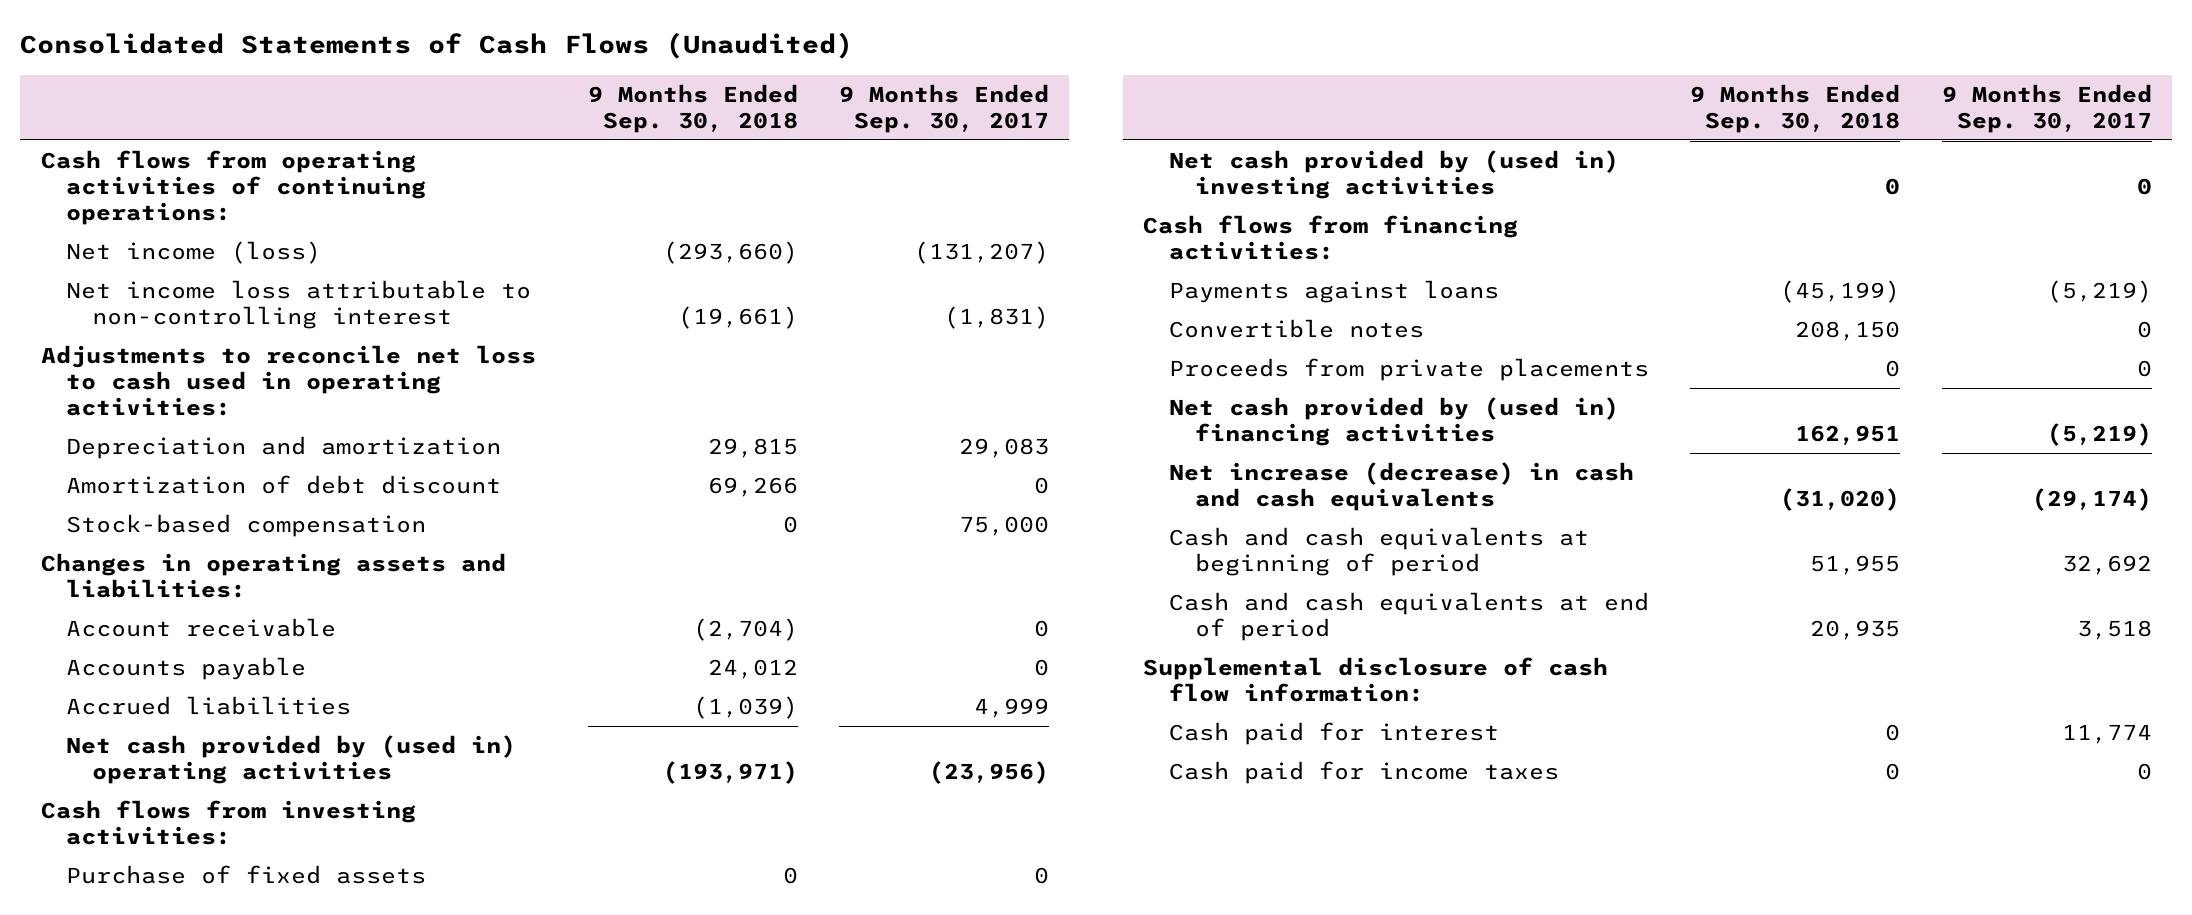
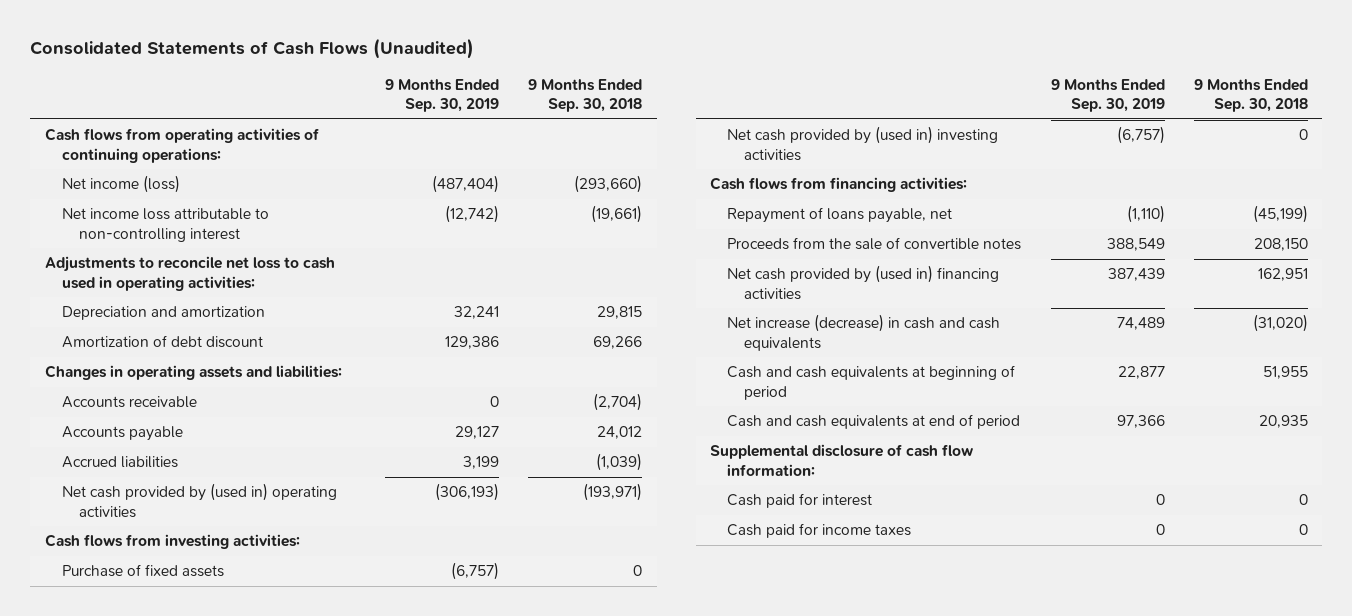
[838,83,1049,133] 9 Months Ended Sep. 30, 2017 -> none
none -> [384,78,499,113] 9 Months Ended Sep. 30, 2019
[66,513,427,537] Stock-based compensation -> none
[66,617,337,637] Account receivable -> [61,396,197,409] Accounts receivable
[1169,357,1650,381] Proceeds from private placements -> none
[1169,279,1500,303] Payments against loans -> [727,207,953,224] Repayment of loans payable, net
[1169,318,1425,338] Convertible notes -> [727,237,1022,251] Proceeds from the sale of convertible notes

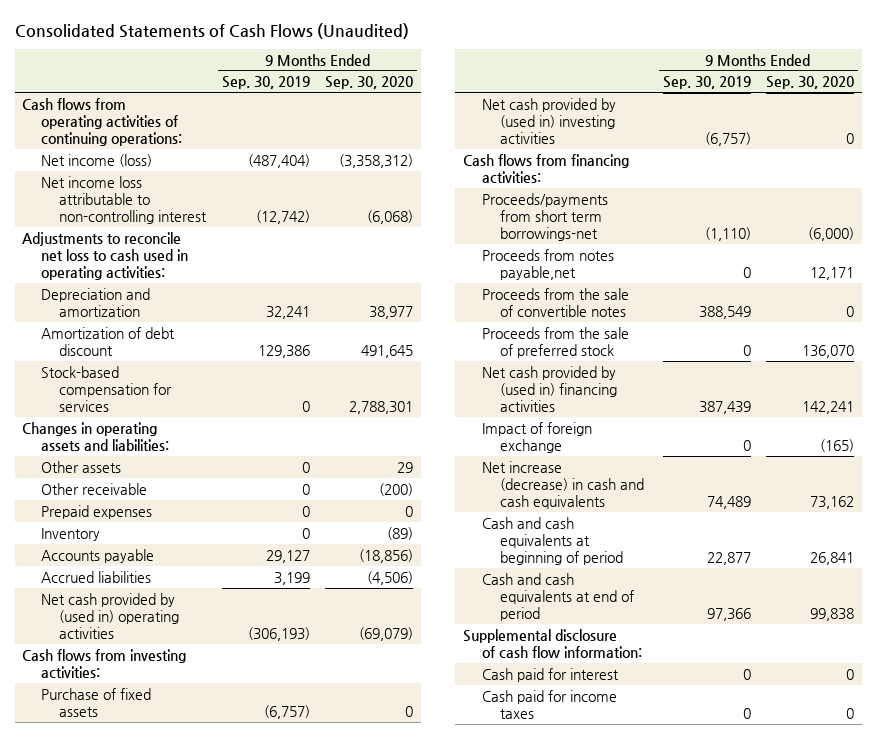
[528,78,643,113] 9 Months Ended Sep. 30, 2018 -> none
none -> [325,76,414,90] Sep. 30, 2020
none -> [40,365,173,413] Stock-based compensation for services
[61,396,197,409] Accounts receivable -> none
none -> [40,460,121,473] Other assets
none -> [40,482,147,495] Other receivable
none -> [40,504,152,519] Prepaid expenses
none -> [40,527,100,541] Inventory
[727,207,953,224] Repayment of loans payable, net -> [481,192,608,242] Proceeds/payments from short term borrowings-net
none -> [481,248,614,280] Proceeds from notes payable,net
none -> [481,326,629,358] Proceeds from the sale of preferred stock
none -> [481,421,592,453] Impact of foreign exchange

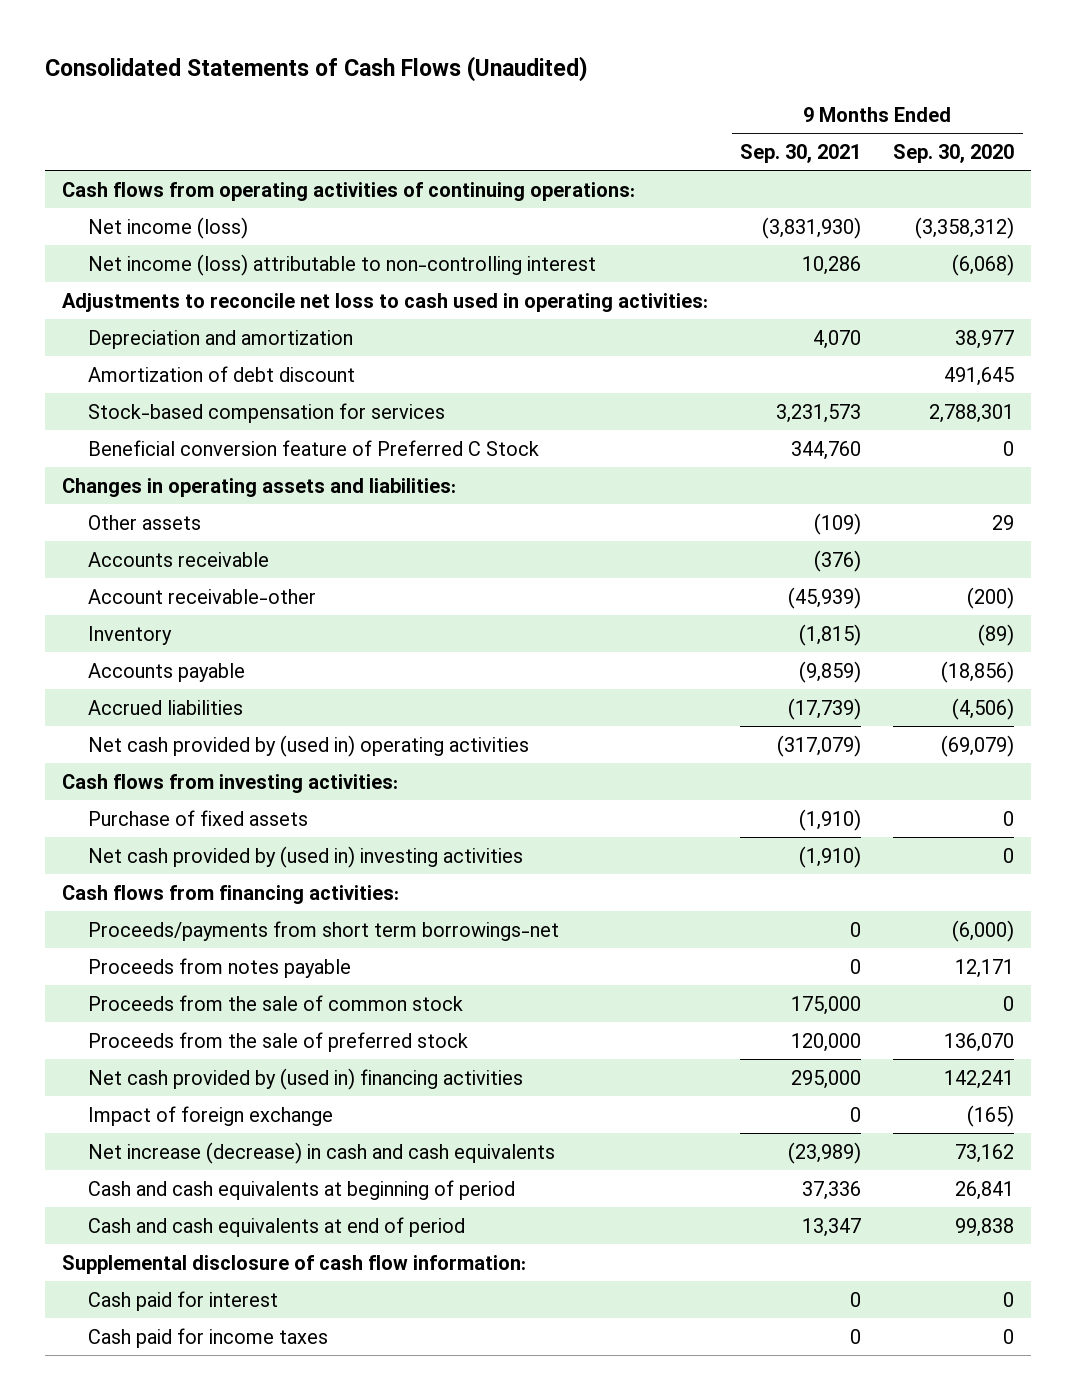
[221,76,310,90] Sep. 30, 2019 -> none
none -> [740,143,862,163] Sep. 30, 2021
[40,175,208,225] Net income loss attributable to non-controlling interest -> [87,253,596,276] Net income (loss) attributable to non-controlling interest
none -> [87,439,539,456] Beneficial conversion feature of Preferred C Stock
[40,504,152,519] Prepaid expenses -> none
none -> [87,551,269,567] Accounts receivable
[40,482,147,495] Other receivable -> [87,588,316,604] Account receivable-other
[481,248,614,280] Proceeds from notes payable,net -> [87,957,351,978] Proceeds from notes payable
[481,287,629,317] Proceeds from the sale of convertible notes -> [87,994,463,1011] Proceeds from the sale of common stock

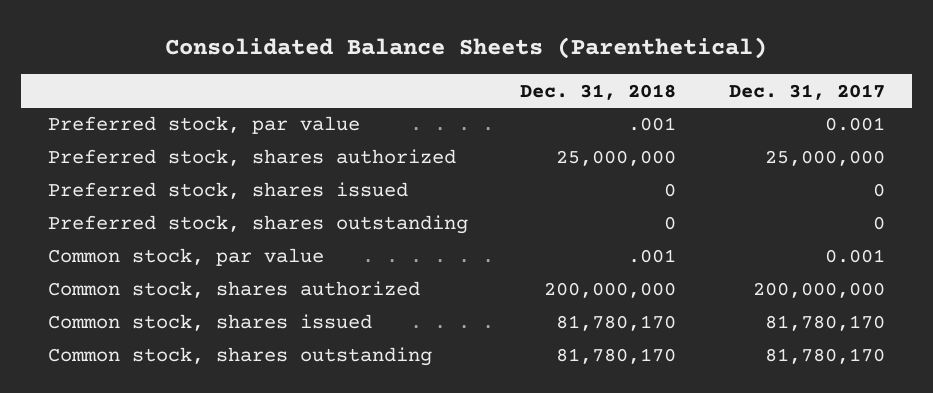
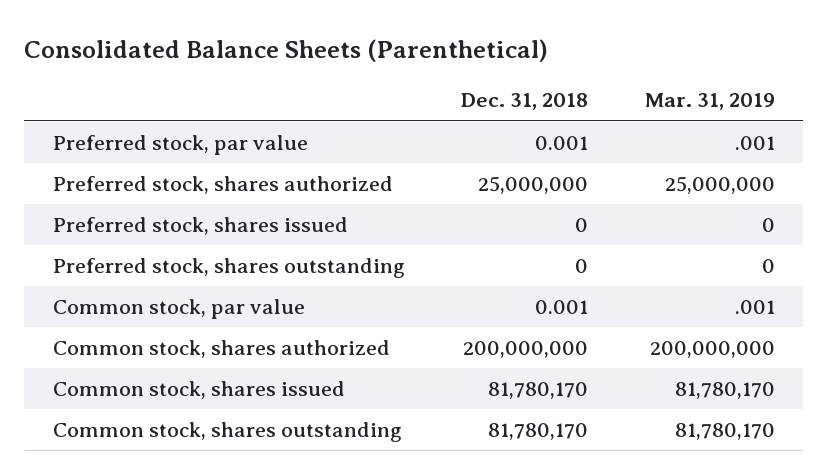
[729,83,886,100] Dec. 31, 2017 -> none
none -> [644,93,775,111] Mar. 31, 2019
[628,117,677,132] .001 -> [535,136,589,151] 0.001
[628,249,677,264] .001 -> [535,300,589,315] 0.001

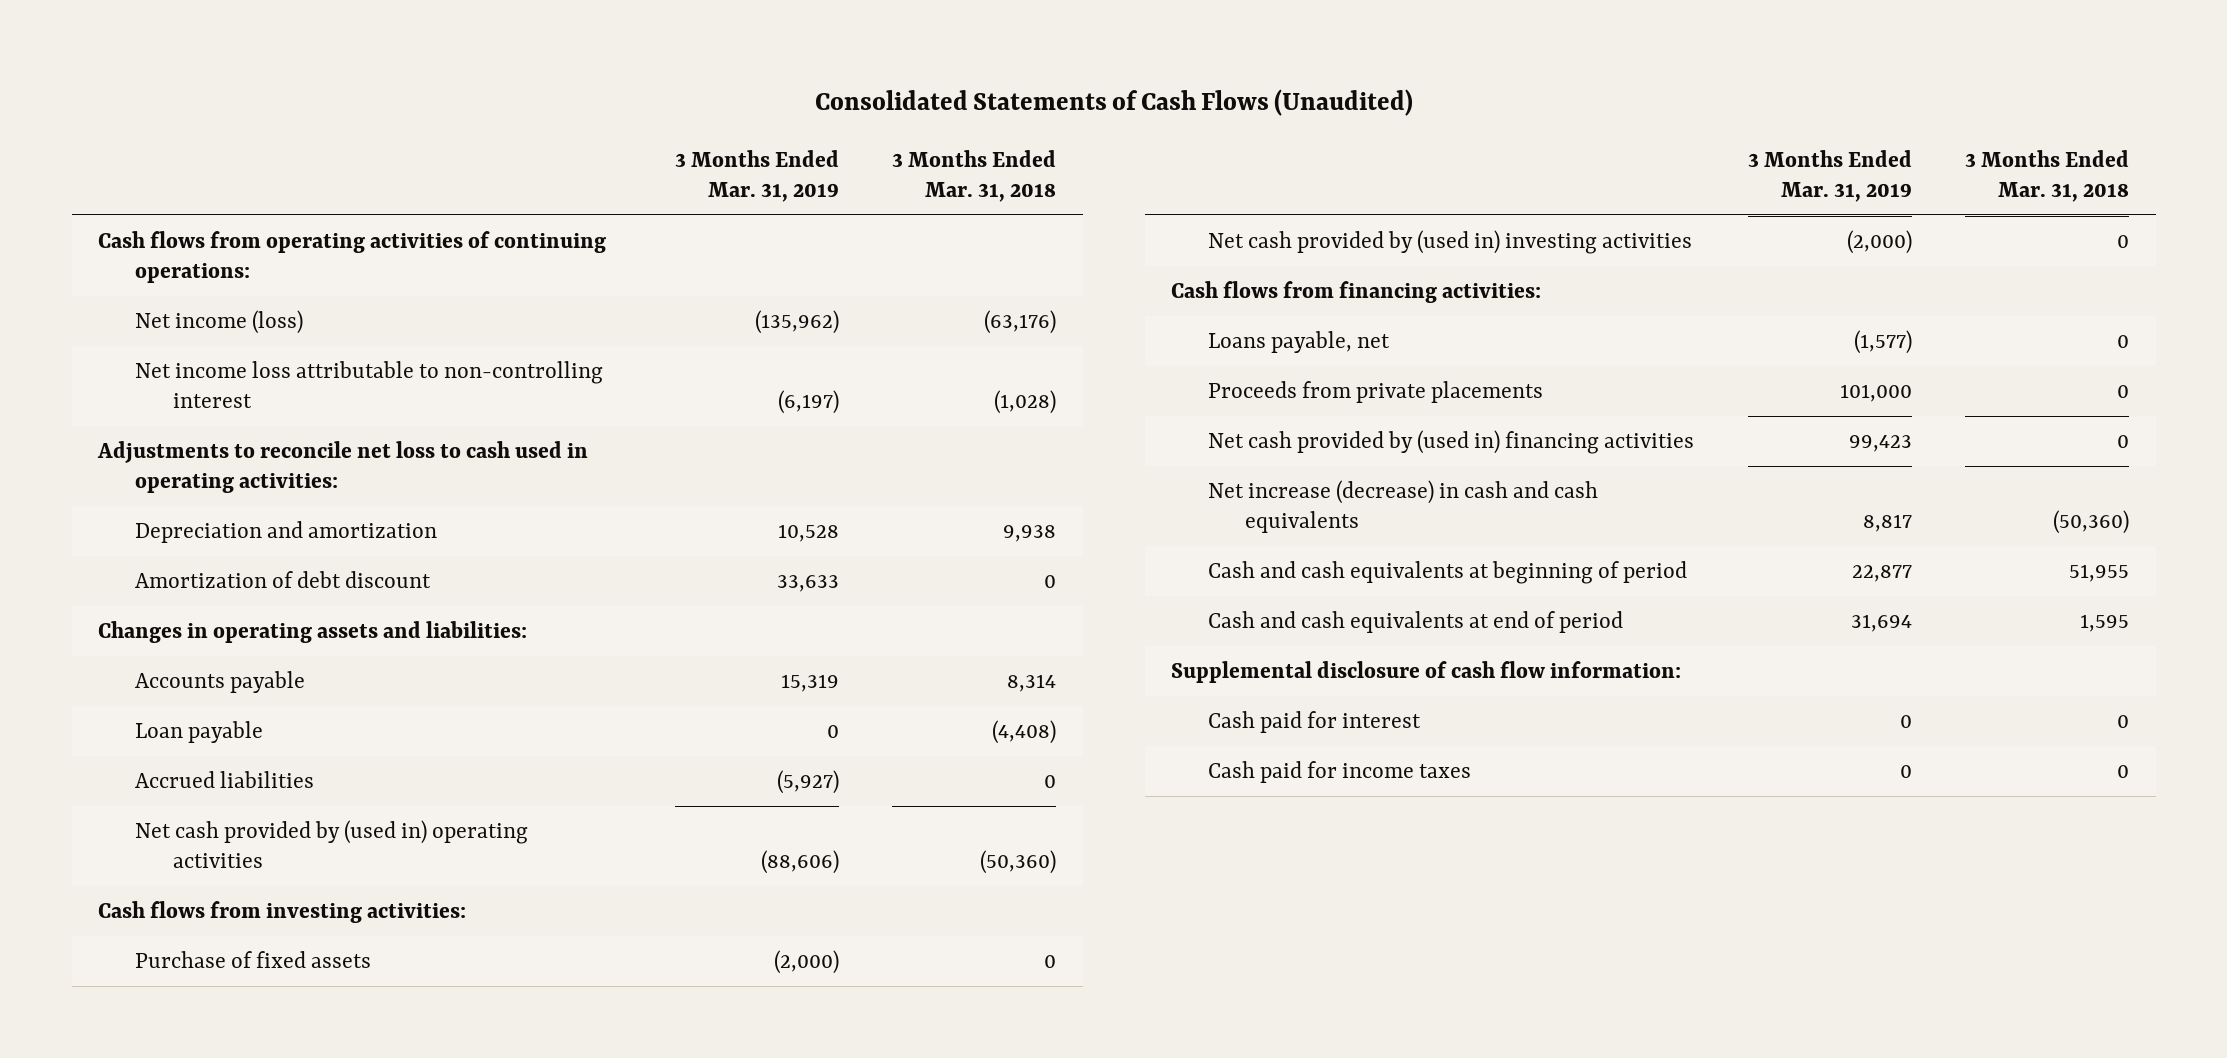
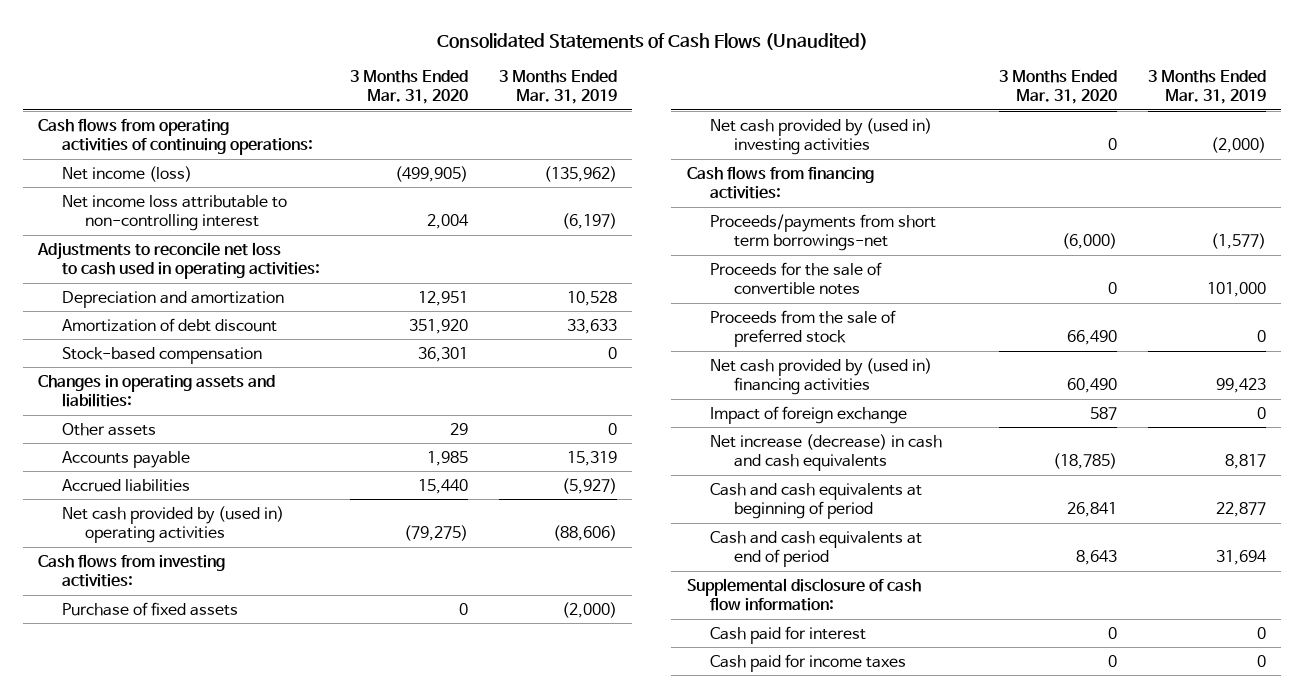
[891,149,1056,203] 3 Months Ended Mar. 31, 2018 -> none
none -> [350,69,469,105] 3 Months Ended Mar. 31, 2020
none -> [61,346,262,364] Stock-based compensation
none -> [61,422,156,436] Other assets
[135,720,264,743] Loan payable -> none
[1208,380,1544,403] Proceeds from private placements -> none
[1208,330,1391,353] Loans payable, net -> [710,213,937,252] Proceeds/payments from short term borrowings-net
none -> [710,261,883,296] Proceeds for the sale of convertible notes
none -> [710,309,897,348] Proceeds from the sale of preferred stock
none -> [710,405,908,424] Impact of foreign exchange

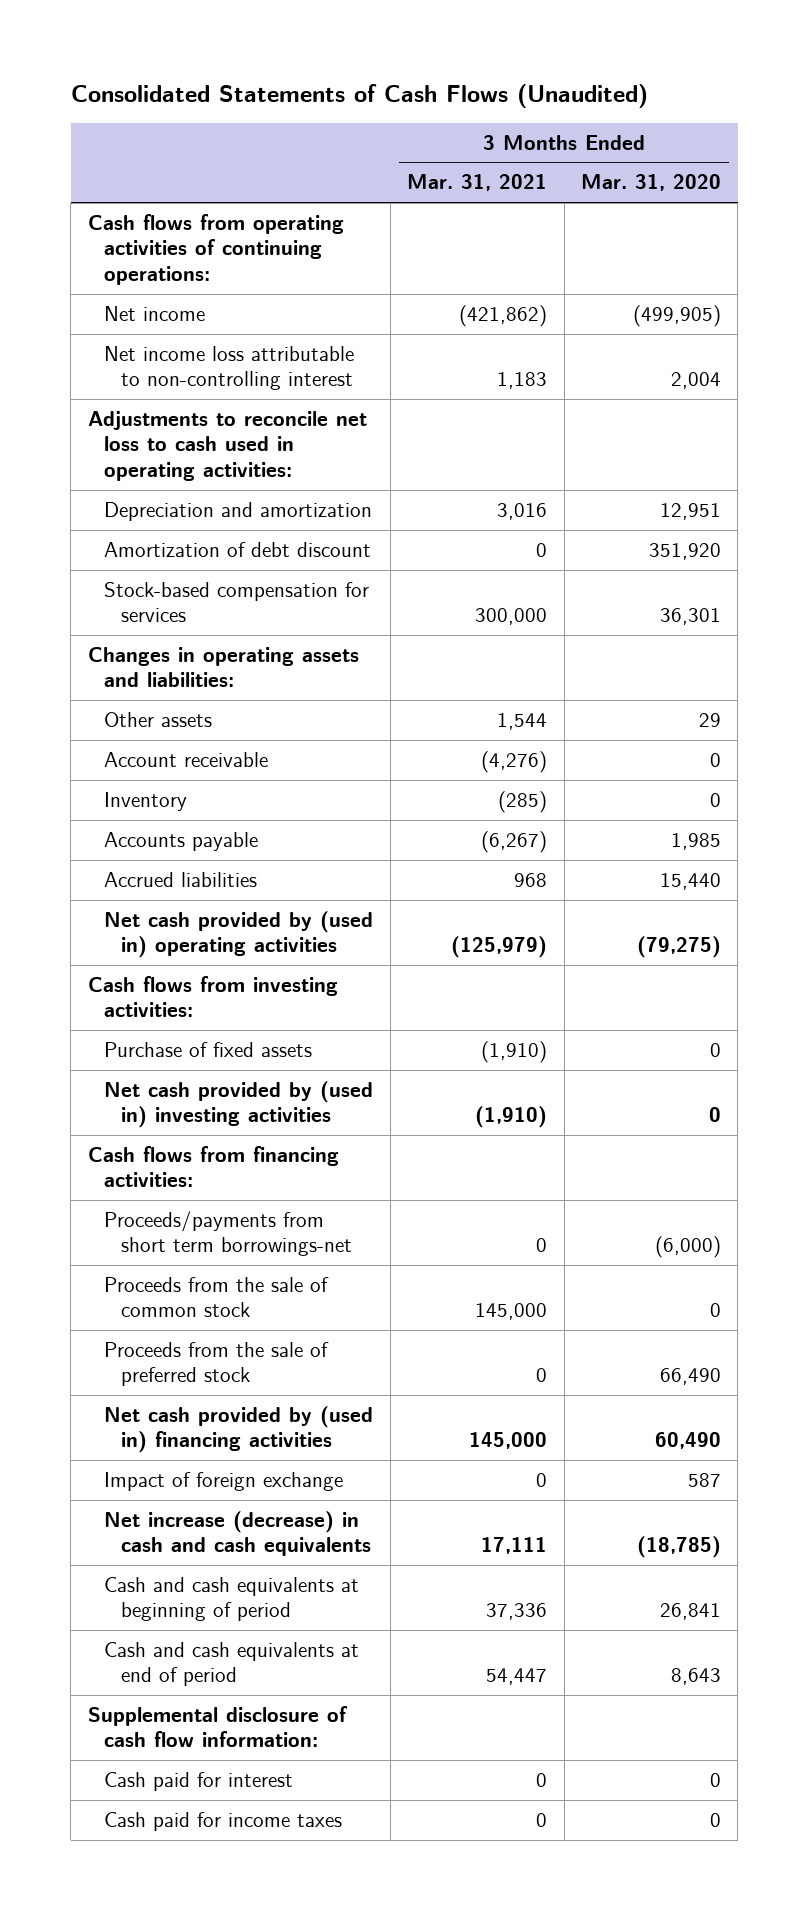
[498,69,617,105] 3 Months Ended Mar. 31, 2019 -> none
none -> [407,174,548,192] Mar. 31, 2021
[61,165,192,182] Net income (loss) -> [104,305,206,321] Net income
[61,346,262,364] Stock-based compensation -> [104,581,370,623] Stock-based compensation for services
none -> [104,751,269,767] Account receivable
none -> [104,791,188,811] Inventory
[710,261,883,296] Proceeds for the sale of convertible notes -> none
none -> [104,1276,330,1318] Proceeds from the sale of common stock

